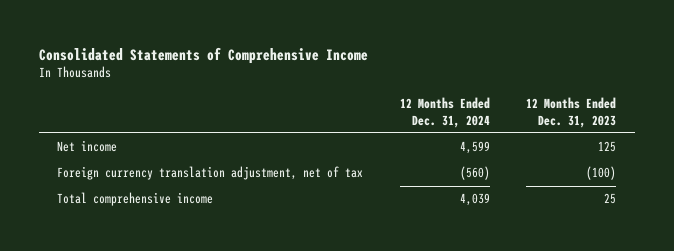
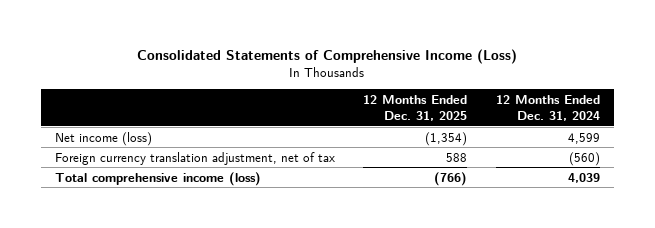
[39,46,369,64] Consolidated Statements of Comprehensive Income -> [137,49,518,65] Consolidated Statements of Comprehensive Income (Loss)
[526,97,617,128] 12 Months Ended Dec. 31, 2023 -> none
none -> [363,94,468,121] 12 Months Ended Dec. 31, 2025
[57,140,118,153] Net income -> [55,131,153,146] Net income (loss)
[57,192,214,207] Total comprehensive income -> [55,171,262,186] Total comprehensive income (loss)

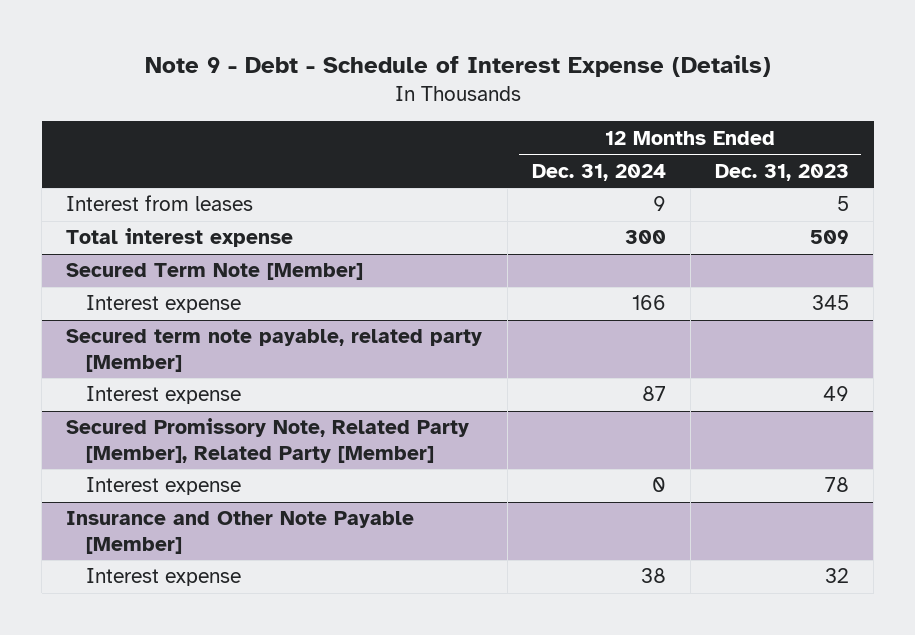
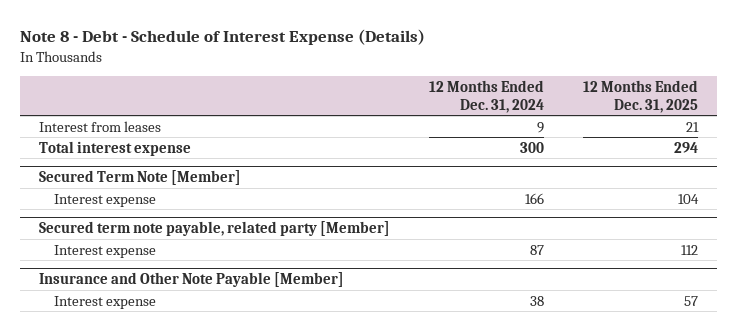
[144,55,771,78] Note 9 - Debt - Schedule of Interest Expense (Details) -> [19,29,425,46] Note 8 - Debt - Schedule of Interest Expense (Details)
[715,163,850,181] Dec. 31, 2023 -> none
none -> [582,79,698,113] 12 Months Ended Dec. 31, 2025
[66,418,470,463] Secured Promissory Note, Related Party [Member], Related Party [Member] -> none
[86,477,242,496] Interest expense -> none

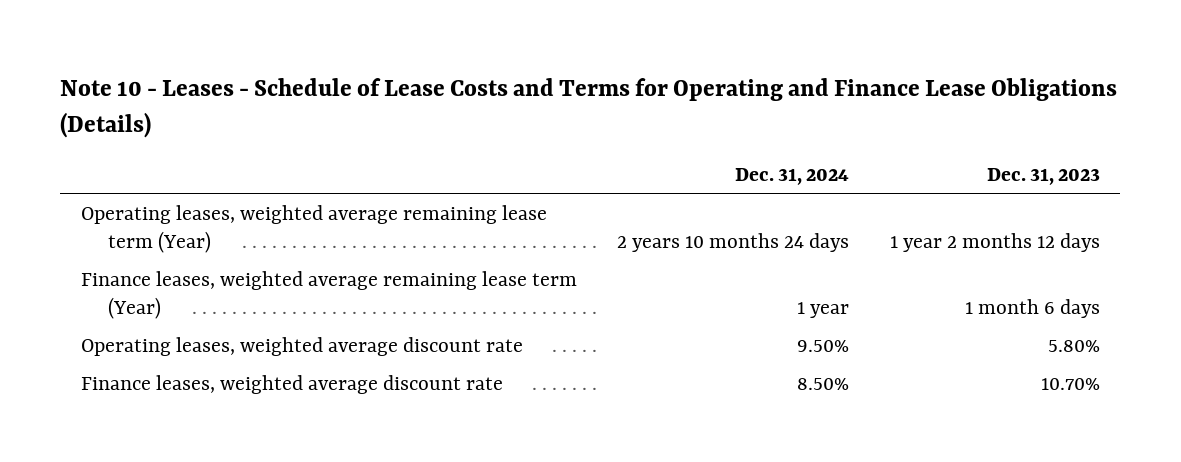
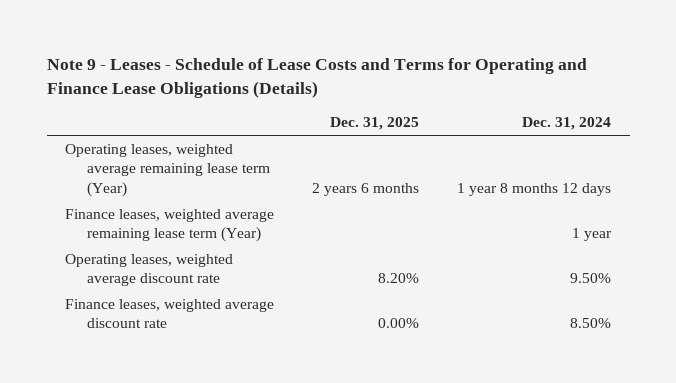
[60,78,1118,138] Note 10 - Leases - Schedule of Lease Costs and Terms for Operating and Finance Lease Obligations (Details) -> [46,58,587,98] Note 9 - Leases - Schedule of Lease Costs and Terms for Operating and Finance Lease Obligations (Details)
[986,167,1100,185] Dec. 31, 2023 -> none
none -> [330,117,420,131] Dec. 31, 2025
[617,232,850,252] 2 years 10 months 24 days -> [457,182,612,196] 1 year 8 months 12 days

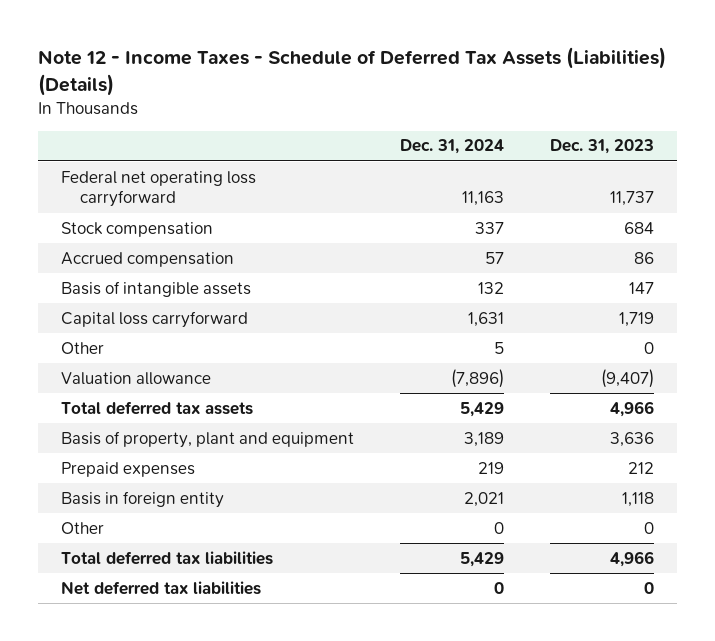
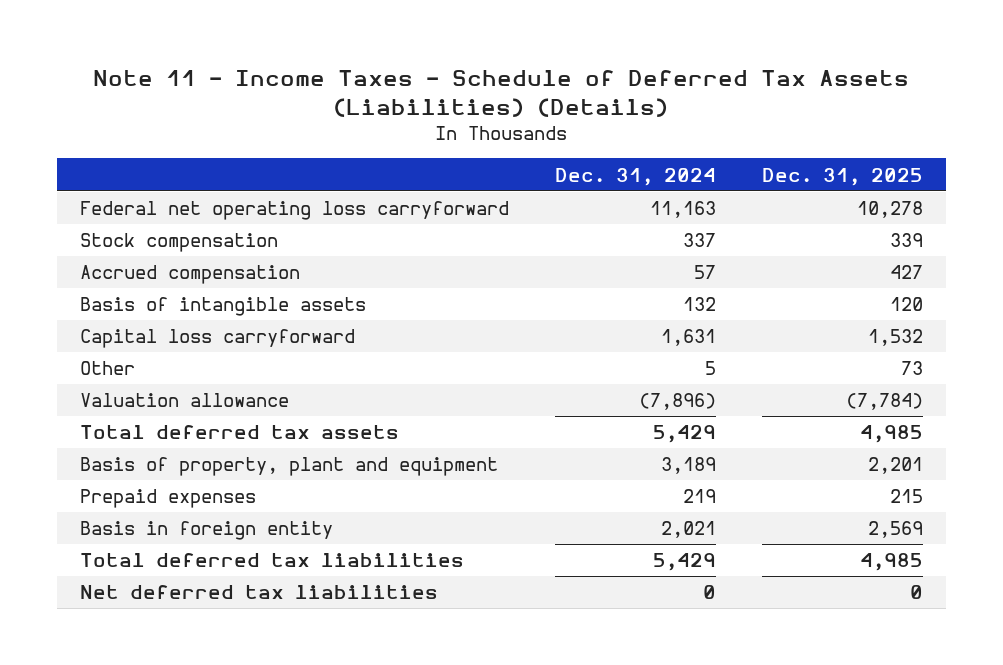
[37,47,666,96] Note 12 - Income Taxes - Schedule of Deferred Tax Assets (Liabilities) (Details) -> [93,69,910,117] Note 11 - Income Taxes - Schedule of Deferred Tax Assets (Liabilities) (Details)
[549,139,654,155] Dec. 31, 2023 -> none
none -> [762,167,924,186] Dec. 31, 2025
[60,521,104,534] Other -> none

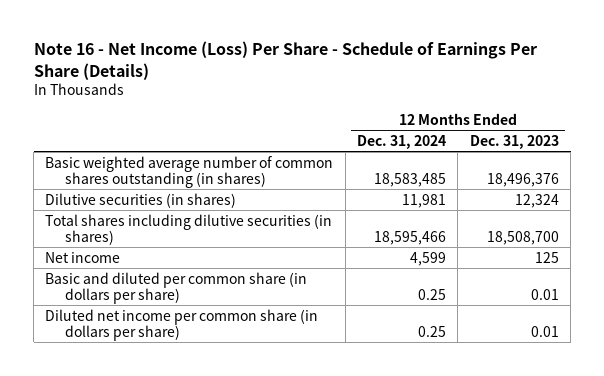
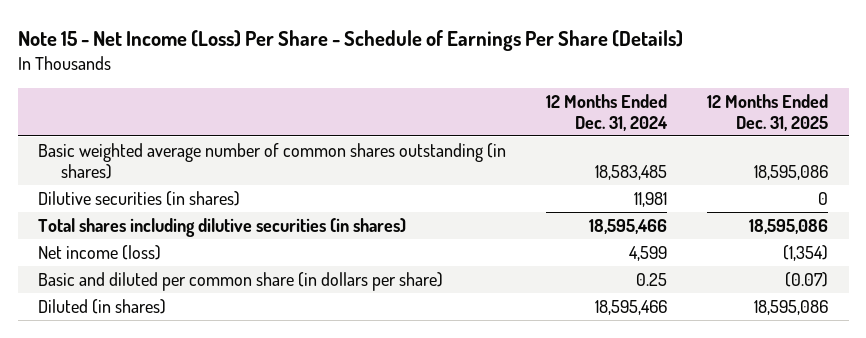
[33,41,537,80] Note 16 - Net Income (Loss) Per Share - Schedule of Earnings Per Share (Details) -> [17,29,683,51] Note 15 - Net Income (Loss) Per Share - Schedule of Earnings Per Share (Details)
[469,134,559,149] Dec. 31, 2023 -> none
none -> [707,93,829,131] 12 Months Ended Dec. 31, 2025
[45,251,121,263] Net income -> [37,245,161,261] Net income (loss)
[45,308,319,341] Diluted net income per common share (in dollars per share) -> none
none -> [37,299,166,315] Diluted (in shares)

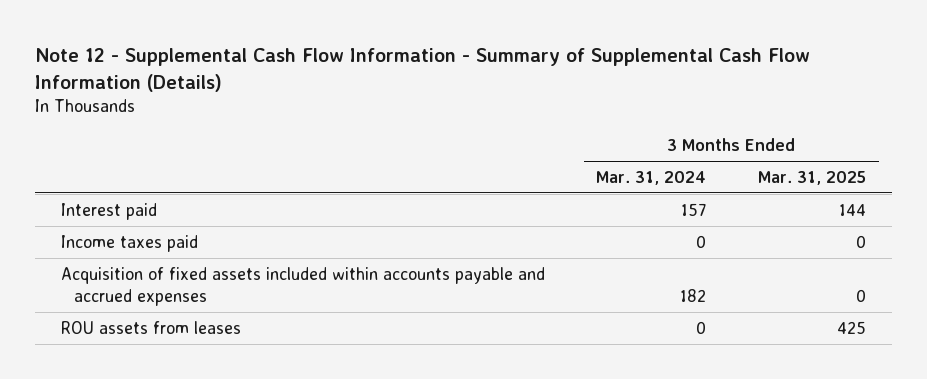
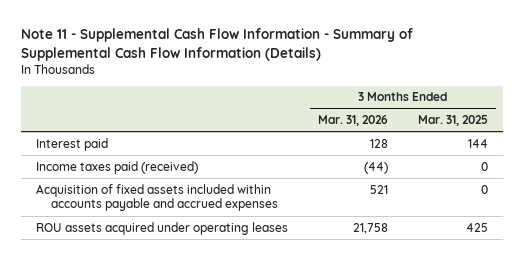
[34,47,810,92] Note 12 - Supplemental Cash Flow Information - Summary of Supplemental Cash Flow Information (Details) -> [20,28,413,61] Note 11 - Supplemental Cash Flow Information - Summary of Supplemental Cash Flow Information (Details)
[596,170,707,185] Mar. 31, 2024 -> none
none -> [317,115,388,127] Mar. 31, 2026
[60,234,198,252] Income taxes paid -> [35,160,198,174] Income taxes paid (received)
[60,320,241,334] ROU assets from leases -> [35,221,288,235] ROU assets acquired under operating leases

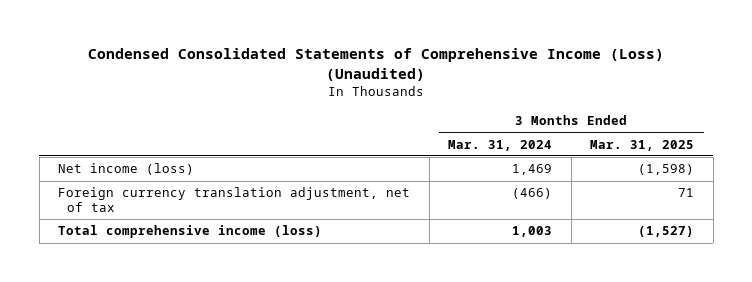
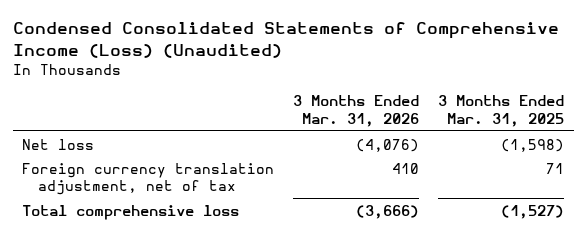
[448,139,553,151] Mar. 31, 2024 -> none
none -> [293,95,420,127] 3 Months Ended Mar. 31, 2026
[58,163,195,176] Net income (loss) -> [22,138,95,150] Net loss
[58,225,323,239] Total comprehensive income (loss) -> [22,204,240,220] Total comprehensive loss

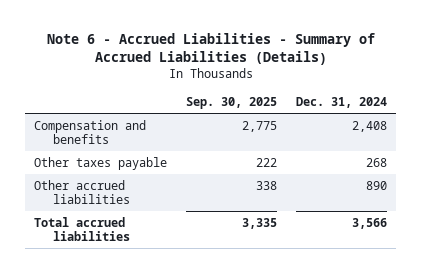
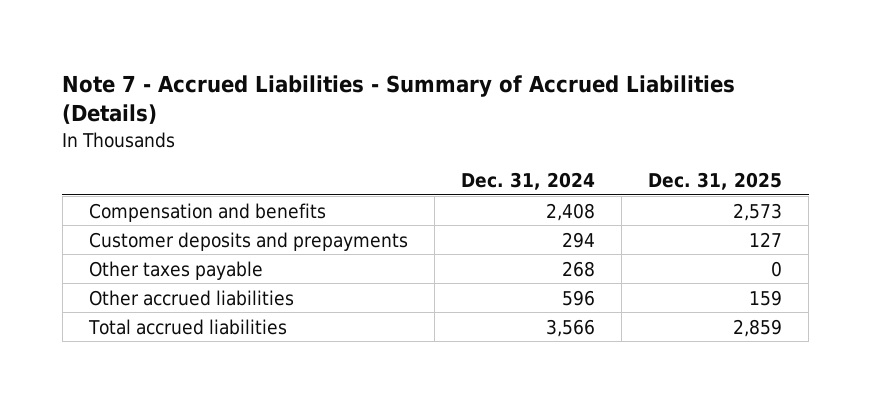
[46,32,375,66] Note 6 - Accrued Liabilities - Summary of Accrued Liabilities (Details) -> [62,74,736,125] Note 7 - Accrued Liabilities - Summary of Accrued Liabilities (Details)
[186,96,278,109] Sep. 30, 2025 -> none
none -> [648,172,783,191] Dec. 31, 2025
none -> [88,231,408,251] Customer deposits and prepayments
[366,180,388,190] 890 -> [561,289,595,306] 596

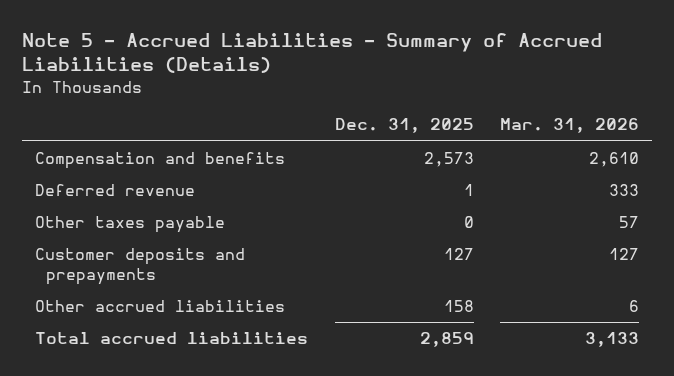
[62,74,736,125] Note 7 - Accrued Liabilities - Summary of Accrued Liabilities (Details) -> [21,32,602,74] Note 5 - Accrued Liabilities - Summary of Accrued Liabilities (Details)
[460,172,595,191] Dec. 31, 2024 -> none
none -> [499,118,639,134] Mar. 31, 2026
none -> [35,184,196,197] Deferred revenue
[88,231,408,251] Customer deposits and prepayments -> [35,248,246,285] Customer deposits and prepayments
[749,289,783,306] 159 -> [443,300,474,313] 158

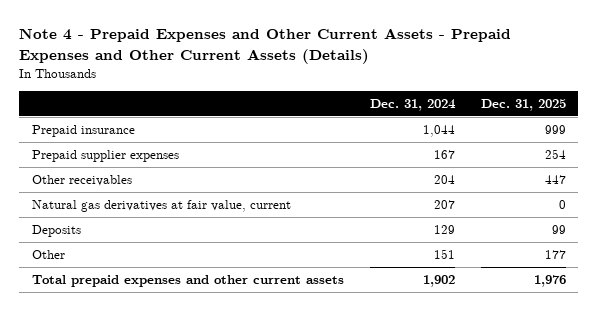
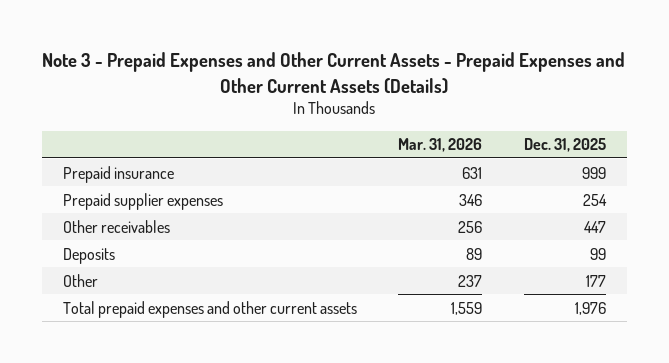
[18,28,511,64] Note 4 - Prepaid Expenses and Other Current Assets - Prepaid Expenses and Other Current Assets (Details) -> [42,52,626,94] Note 3 - Prepaid Expenses and Other Current Assets - Prepaid Expenses and Other Current Assets (Details)
[369,98,456,111] Dec. 31, 2024 -> none
none -> [398,138,483,153] Mar. 31, 2026
[31,199,291,212] Natural gas derivatives at fair value, current -> none

